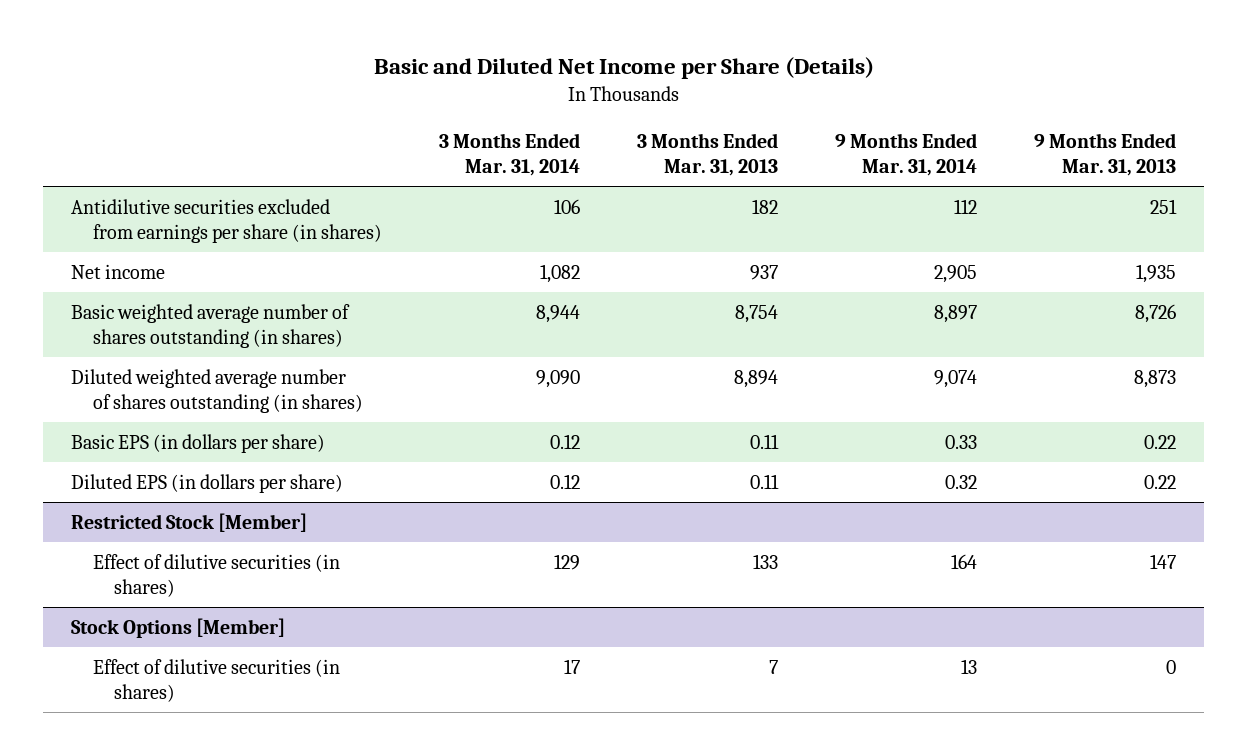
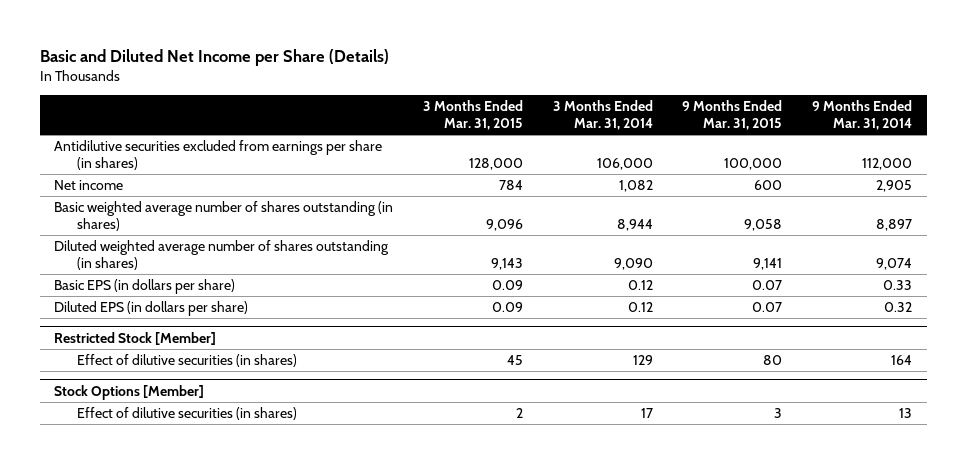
[636,132,778,177] 3 Months Ended Mar. 31, 2013 -> none
[1033,132,1176,177] 9 Months Ended Mar. 31, 2013 -> none
none -> [423,100,524,131] 3 Months Ended Mar. 31, 2015
none -> [682,100,783,131] 9 Months Ended Mar. 31, 2015
[553,198,580,214] 106 -> [596,158,653,171] 106,000
[953,198,977,214] 112 -> [862,158,913,171] 112,000

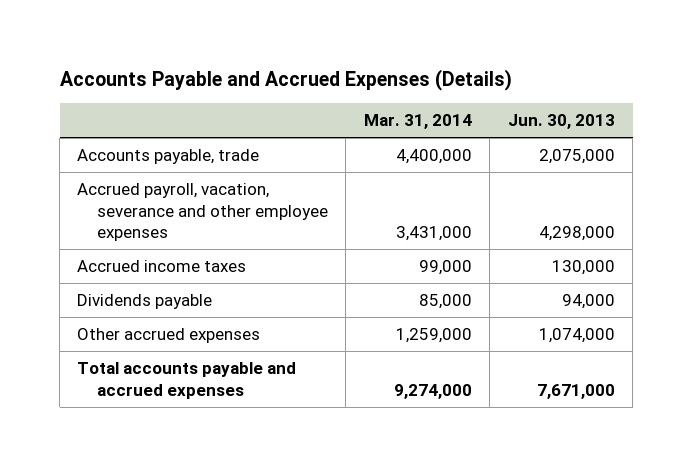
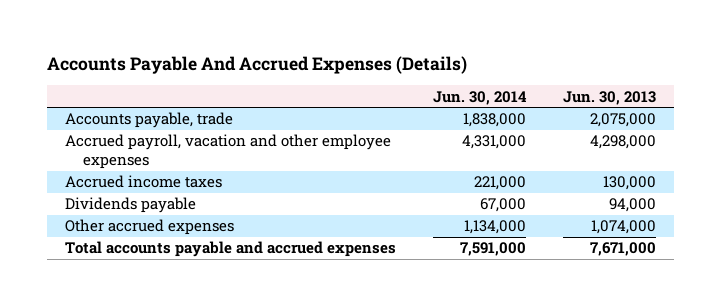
[59,69,512,92] Accounts Payable and Accrued Expenses (Details) -> [46,56,467,75] Accounts Payable And Accrued Expenses (Details)
[363,114,472,130] Mar. 31, 2014 -> none
none -> [432,90,527,105] Jun. 30, 2014
[77,183,328,242] Accrued payroll, vacation, severance and other employee expenses -> [65,134,392,170] Accrued payroll, vacation and other employee expenses

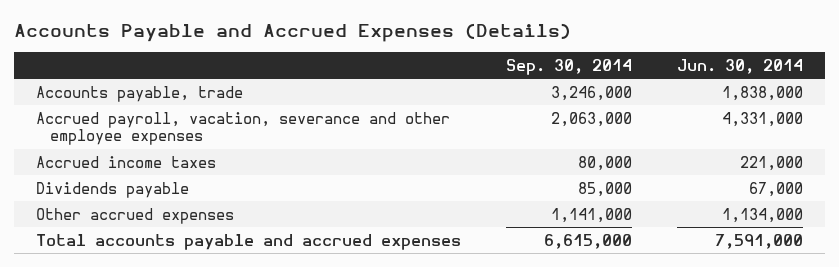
[46,56,467,75] Accounts Payable And Accrued Expenses (Details) -> [13,23,571,43] Accounts Payable and Accrued Expenses (Details)
[562,90,656,105] Jun. 30, 2013 -> none
none -> [505,58,632,75] Sep. 30, 2014
[65,134,392,170] Accrued payroll, vacation and other employee expenses -> [36,111,451,146] Accrued payroll, vacation, severance and other employee expenses

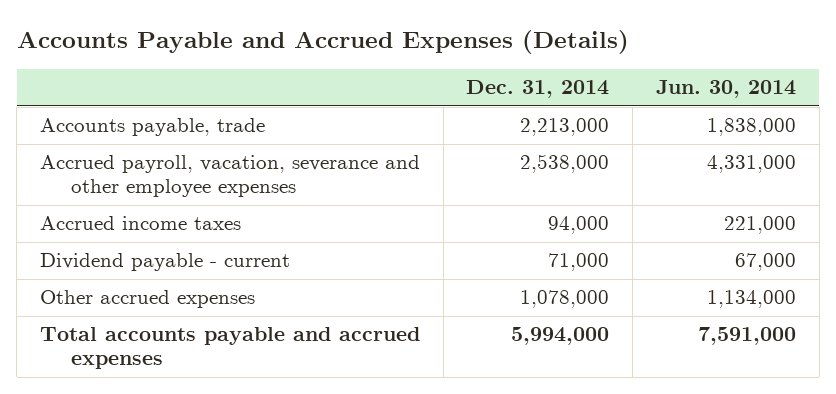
[505,58,632,75] Sep. 30, 2014 -> none
none -> [466,80,610,99] Dec. 31, 2014
[36,181,190,198] Dividends payable -> [39,253,290,272] Dividend payable - current

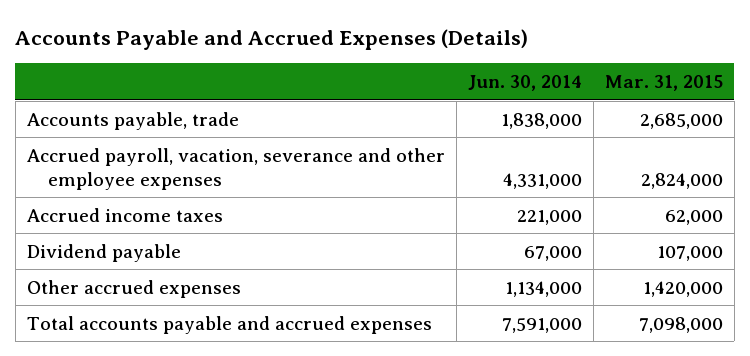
[466,80,610,99] Dec. 31, 2014 -> none
none -> [604,75,723,92] Mar. 31, 2015
[39,253,290,272] Dividend payable - current -> [26,243,181,262] Dividend payable

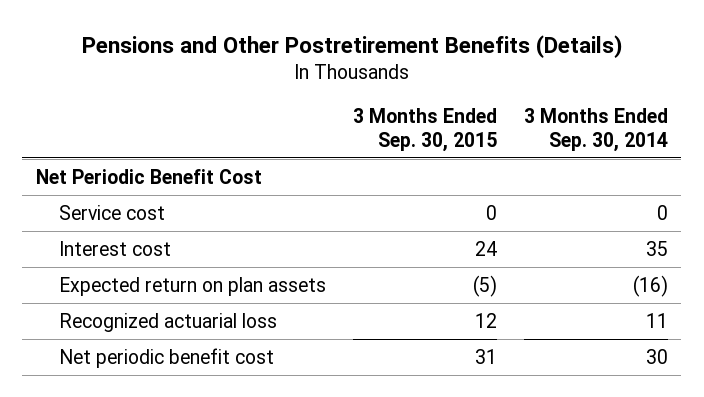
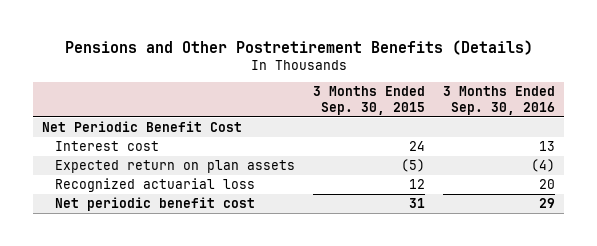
[523,108,668,152] 3 Months Ended Sep. 30, 2014 -> none
none -> [443,86,556,115] 3 Months Ended Sep. 30, 2016
[58,205,165,221] Service cost -> none

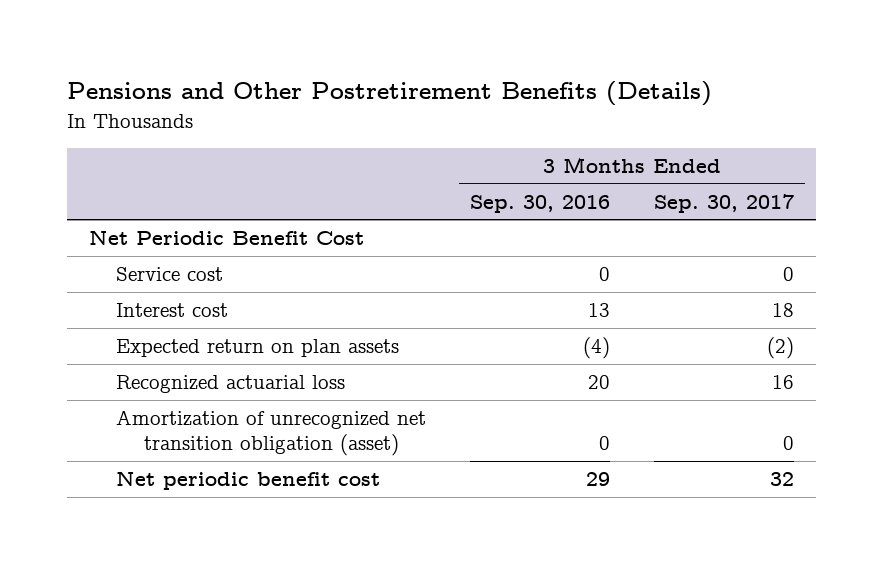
[313,86,426,115] 3 Months Ended Sep. 30, 2015 -> none
none -> [653,193,794,213] Sep. 30, 2017
none -> [116,266,224,281] Service cost
none -> [116,409,427,457] Amortization of unrecognized net transition obligation (asset)

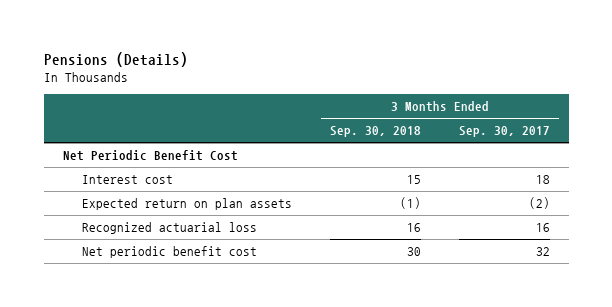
[66,81,712,107] Pensions and Other Postretirement Benefits (Details) -> [43,51,188,67] Pensions (Details)
[470,194,611,213] Sep. 30, 2016 -> none
none -> [330,126,422,138] Sep. 30, 2018
[116,266,224,281] Service cost -> none
[116,409,427,457] Amortization of unrecognized net transition obligation (asset) -> none

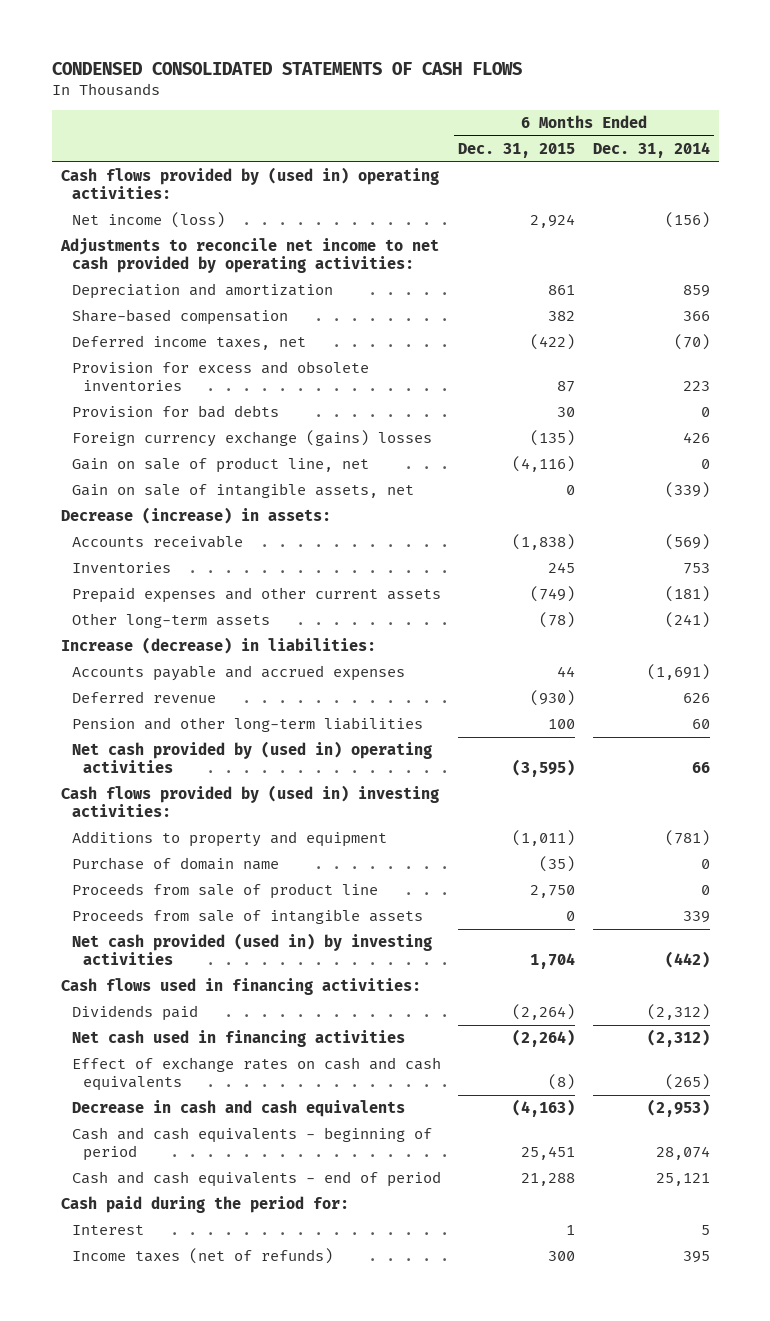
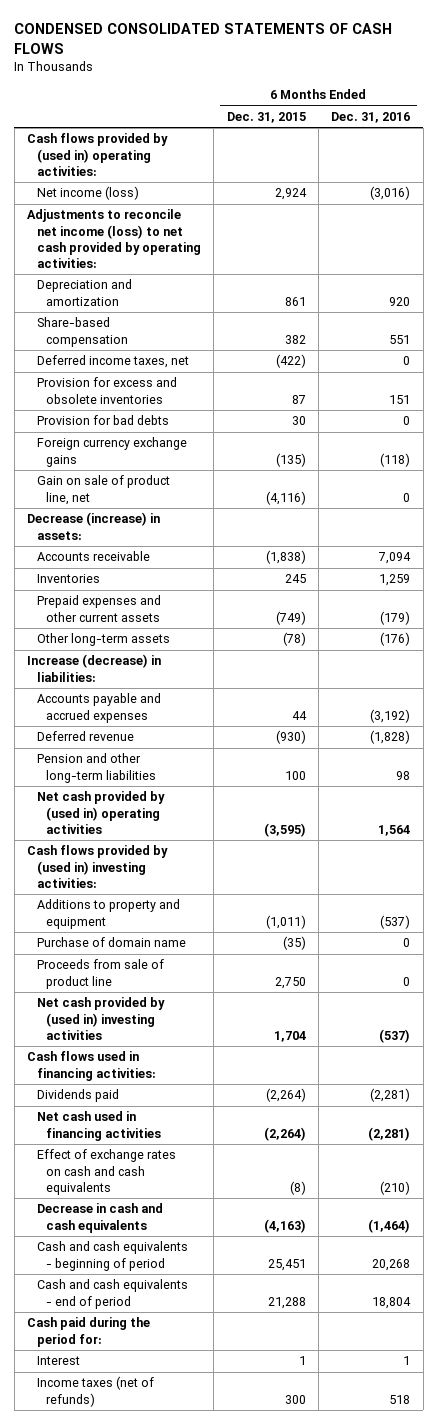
[592,141,710,158] Dec. 31, 2014 -> none
none -> [331,111,411,123] Dec. 31, 2016
[59,238,439,273] Adjustments to reconcile net income to net cash provided by operating activities: -> [27,209,201,268] Adjustments to reconcile net income (loss) to net cash provided by operating activities:
[71,430,432,448] Foreign currency exchange (gains) losses -> [36,437,187,467] Foreign currency exchange gains
[71,483,414,499] Gain on sale of intangible assets, net -> none
[71,909,423,925] Proceeds from sale of intangible assets -> none
[71,933,432,965] Net cash provided (used in) by investing activities -> [36,997,165,1040] Net cash provided by (used in) investing activities

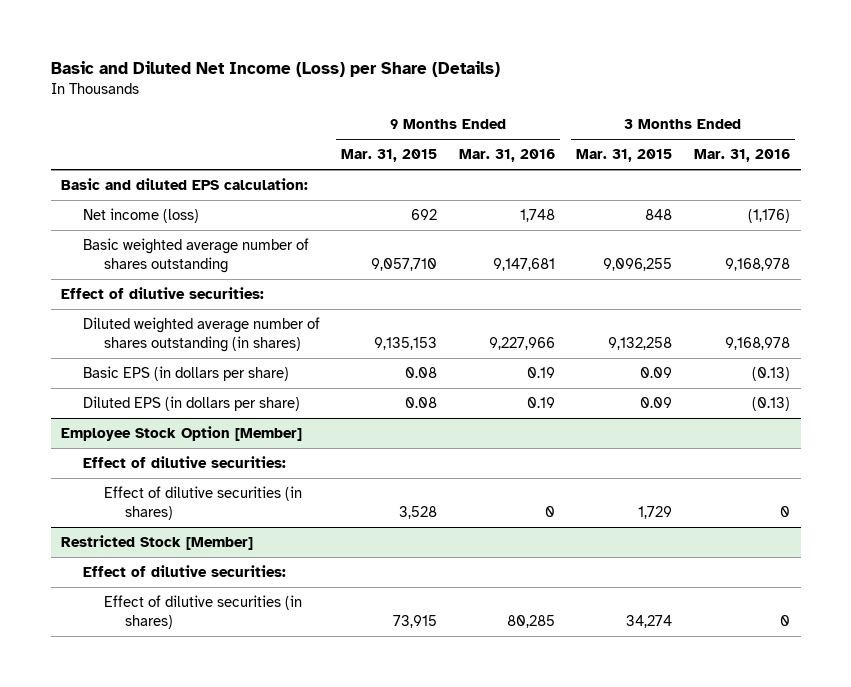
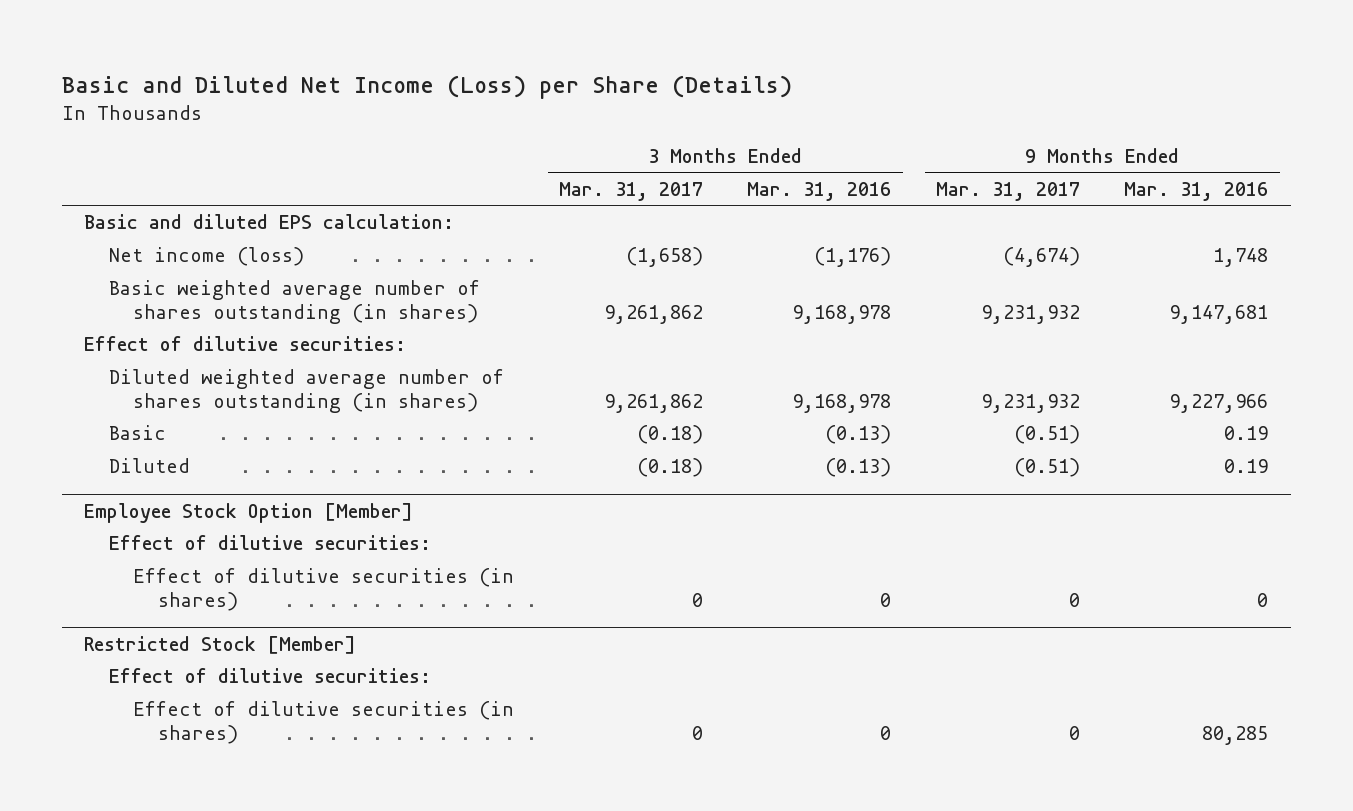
[341,149,438,163] Mar. 31, 2015 -> none
[576,149,673,163] Mar. 31, 2015 -> none
none -> [558,181,703,201] Mar. 31, 2017
none -> [935,181,1080,201] Mar. 31, 2017
[82,238,309,274] Basic weighted average number of shares outstanding -> [108,280,480,324] Basic weighted average number of shares outstanding (in shares)
[82,366,289,382] Basic EPS (in dollars per share) -> [108,425,166,441] Basic
[82,396,300,412] Diluted EPS (in dollars per share) -> [108,458,190,474] Diluted

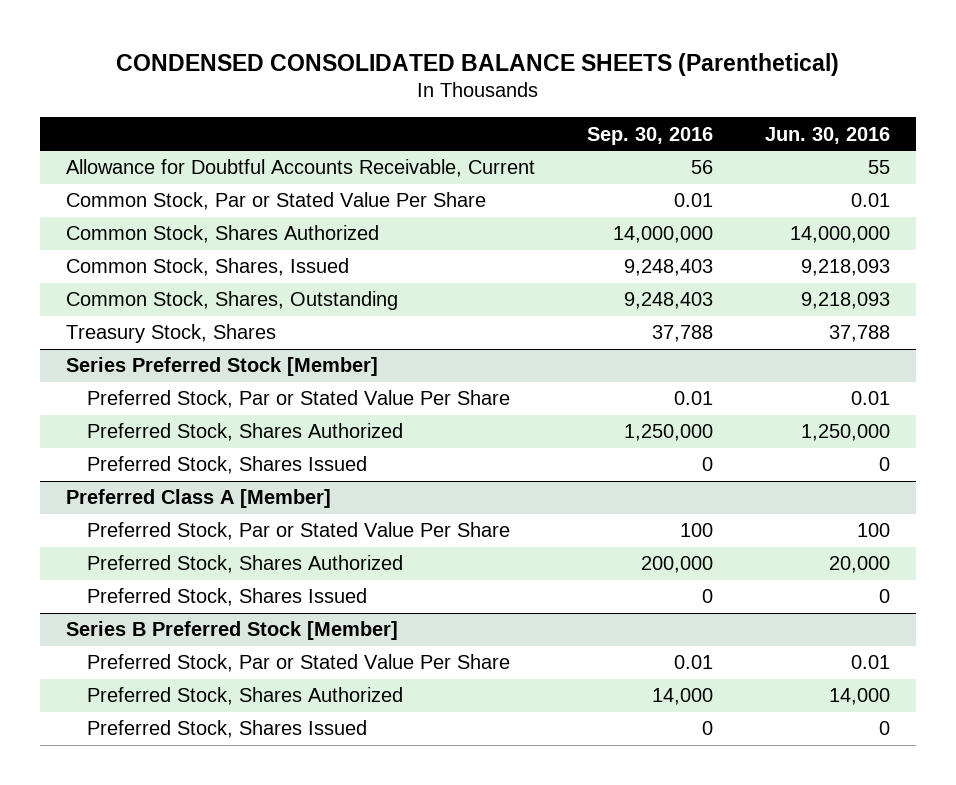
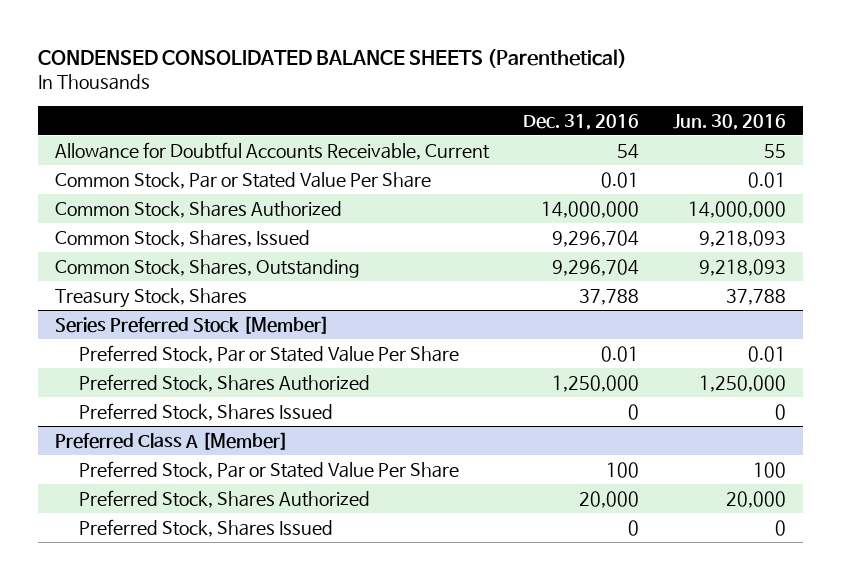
[587,126,714,145] Sep. 30, 2016 -> none
none -> [522,113,639,130] Dec. 31, 2016
[65,621,398,641] Series B Preferred Stock [Member] -> none
[86,654,510,673] Preferred Stock, Par or Stated Value Per Share -> none
[86,687,403,706] Preferred Stock, Shares Authorized -> none
[86,720,367,739] Preferred Stock, Shares Issued -> none

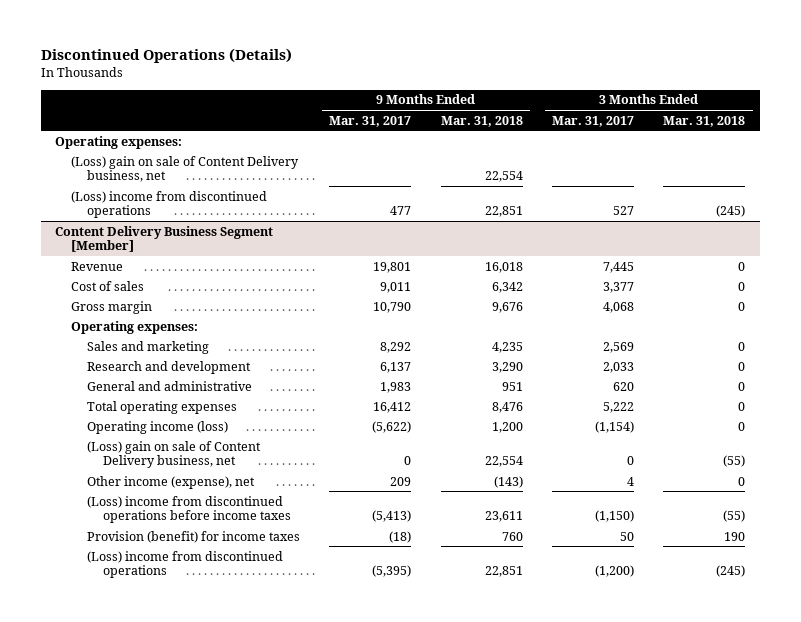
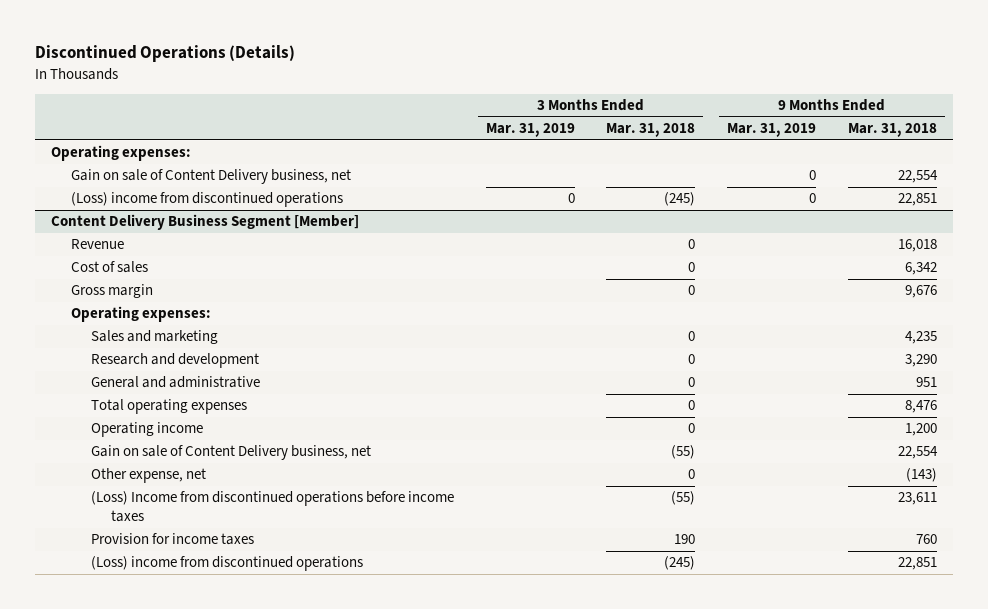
[329,115,412,127] Mar. 31, 2017 -> none
[551,115,634,127] Mar. 31, 2017 -> none
none -> [485,122,575,137] Mar. 31, 2019
none -> [727,122,817,137] Mar. 31, 2019
[71,155,300,183] (Loss) gain on sale of Content Delivery business, net -> [70,169,351,185] Gain on sale of Content Delivery business, net
[87,420,229,434] Operating income (loss) -> [90,422,203,438] Operating income
[87,440,262,469] (Loss) gain on sale of Content Delivery business, net -> [90,445,371,461] Gain on sale of Content Delivery business, net
[87,475,256,489] Other income (expense), net -> [90,468,206,484] Other expense, net
[87,495,291,524] (Loss) income from discontinued operations before income taxes -> [90,491,454,523] (Loss) Income from discontinued operations before income taxes
[87,530,301,543] Provision (benefit) for income taxes -> [90,533,254,546] Provision for income taxes

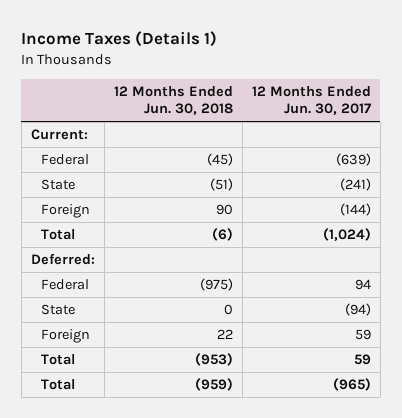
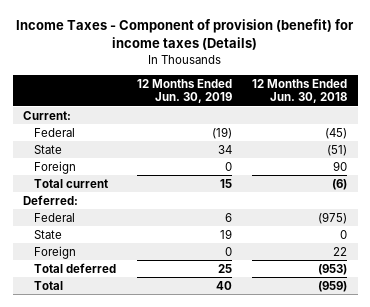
[21,31,218,48] Income Taxes (Details 1) -> [16,19,355,51] Income Taxes - Component of provision (benefit) for income taxes (Details)
[251,85,371,116] 12 Months Ended Jun. 30, 2017 -> none
none -> [136,78,232,104] 12 Months Ended Jun. 30, 2019
[41,229,76,241] Total -> [34,178,109,188] Total current
[41,354,76,366] Total -> [34,262,117,273] Total deferred

